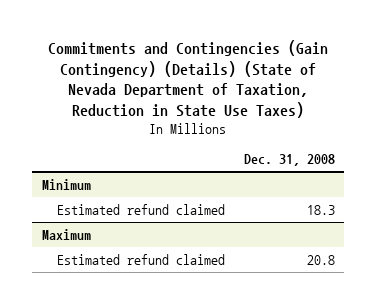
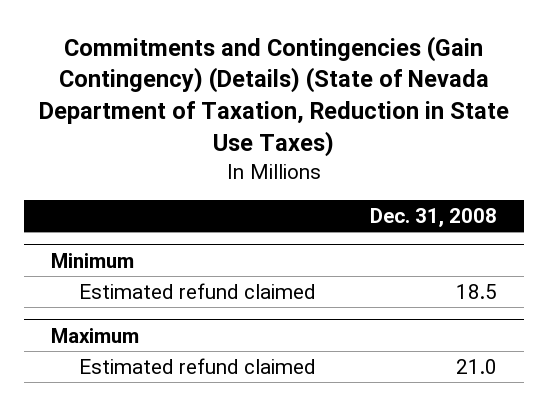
[306,204,335,215] 18.3 -> [455,284,497,300] 18.5
[306,254,335,265] 20.8 -> [455,359,497,375] 21.0

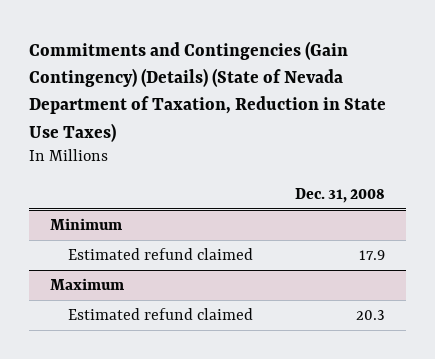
[455,284,497,300] 18.5 -> [359,249,386,260] 17.9
[455,359,497,375] 21.0 -> [356,309,386,320] 20.3

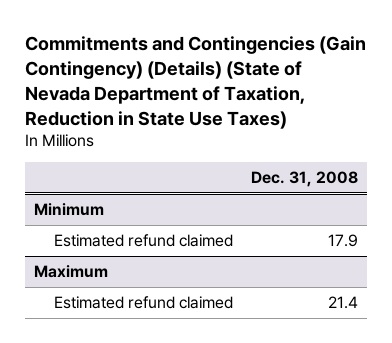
[356,309,386,320] 20.3 -> [327,296,358,310] 21.4

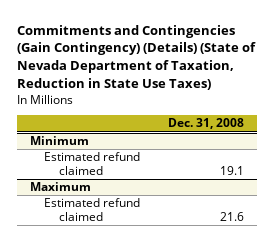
[327,234,358,248] 17.9 -> [219,165,244,175] 19.1
[327,296,358,310] 21.4 -> [219,211,244,221] 21.6

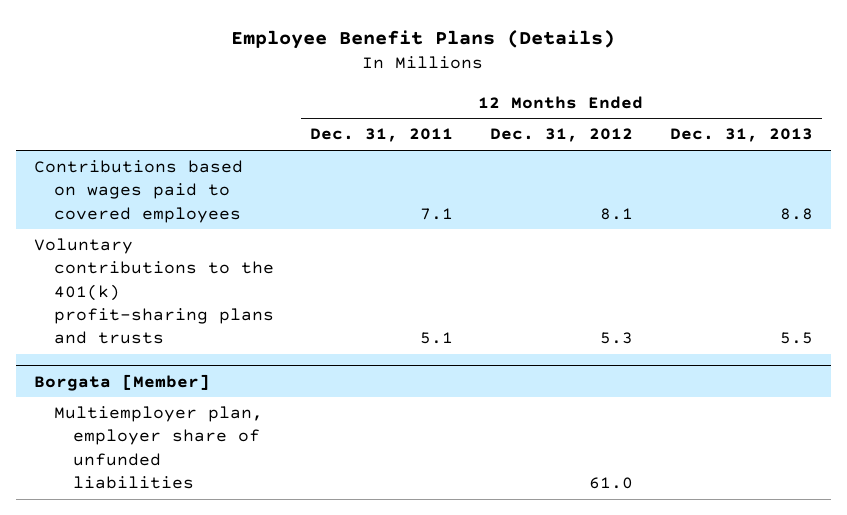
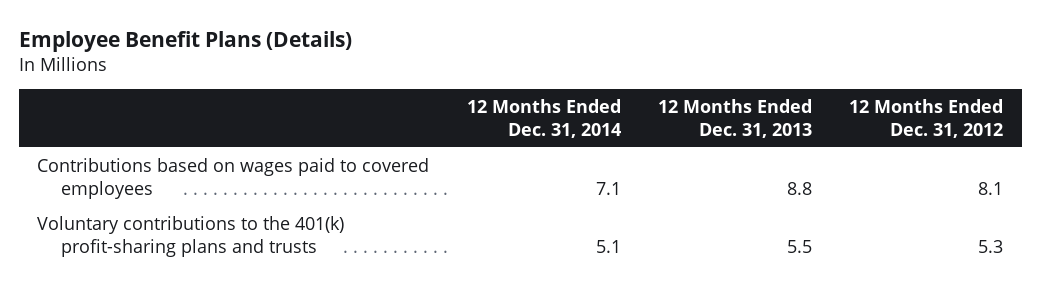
[310,128,454,143] Dec. 31, 2011 -> none
none -> [466,98,621,138] 12 Months Ended Dec. 31, 2014
[34,373,211,391] Borgata [Member] -> none
[53,406,263,489] Multiemployer plan, employer share of unfunded liabilities -> none

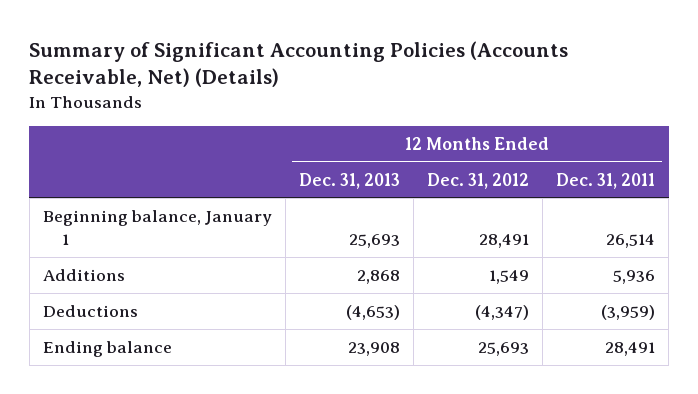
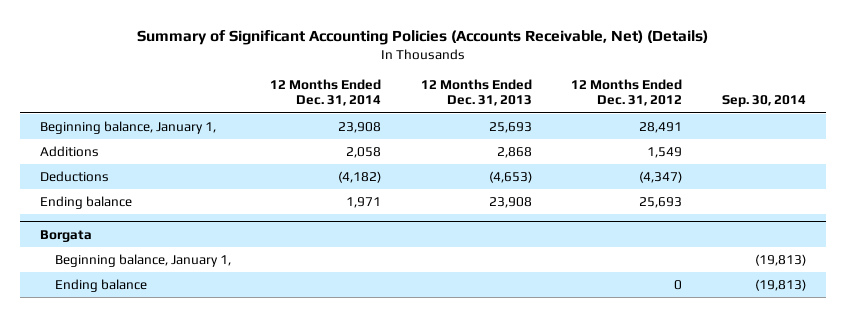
[556,172,656,189] Dec. 31, 2011 -> none
none -> [270,79,382,107] 12 Months Ended Dec. 31, 2014
none -> [722,95,807,108] Sep. 30, 2014
[42,210,272,245] Beginning balance, January 1 -> [39,121,216,135] Beginning balance, January 1,
none -> [39,229,92,242] Borgata
none -> [54,254,231,268] Beginning balance, January 1,
none -> [54,279,147,293] Ending balance

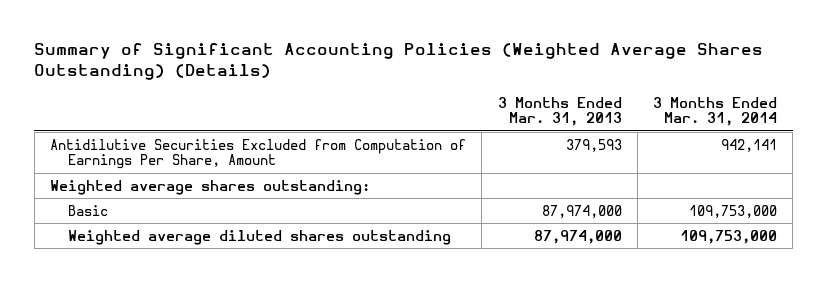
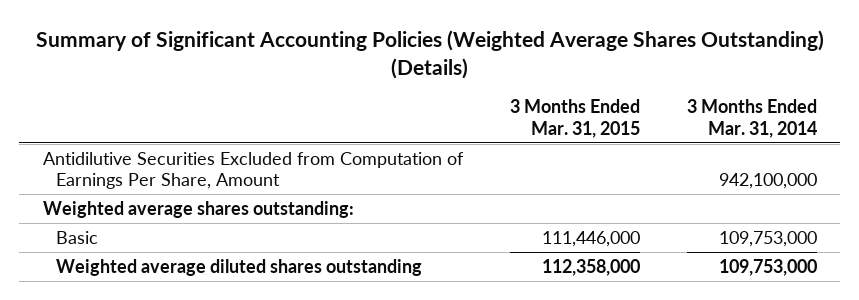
[497,96,622,127] 3 Months Ended Mar. 31, 2013 -> none
none -> [509,99,640,139] 3 Months Ended Mar. 31, 2015
[720,138,777,152] 942,141 -> [718,173,817,190] 942,100,000

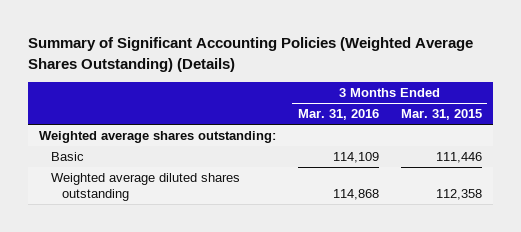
[686,99,817,139] 3 Months Ended Mar. 31, 2014 -> none
none -> [297,109,379,121] Mar. 31, 2016
[42,151,464,190] Antidilutive Securities Excluded from Computation of Earnings Per Share, Amount -> none
[541,230,640,247] 111,446,000 -> [435,152,482,164] 111,446
[541,258,640,276] 112,358,000 -> [435,188,482,200] 112,358

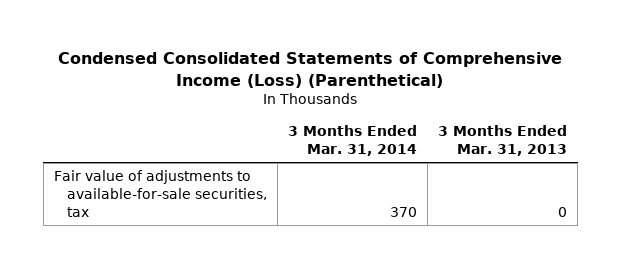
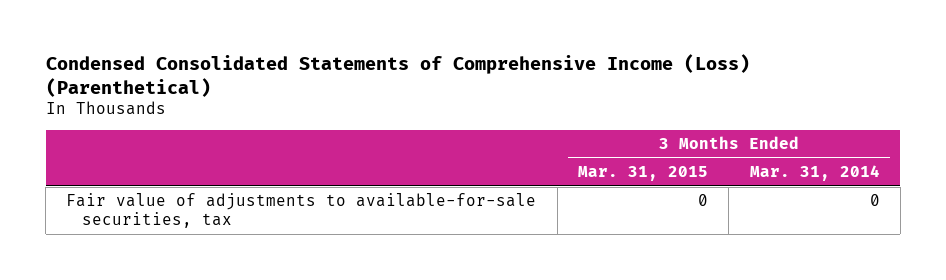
[438,125,568,156] 3 Months Ended Mar. 31, 2013 -> none
none -> [577,166,708,182] Mar. 31, 2015
[390,206,418,217] 370 -> [869,194,880,207] 0

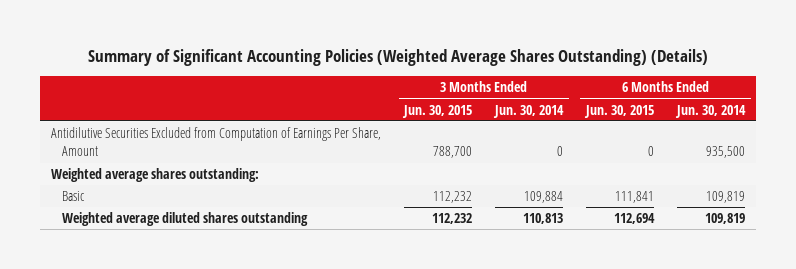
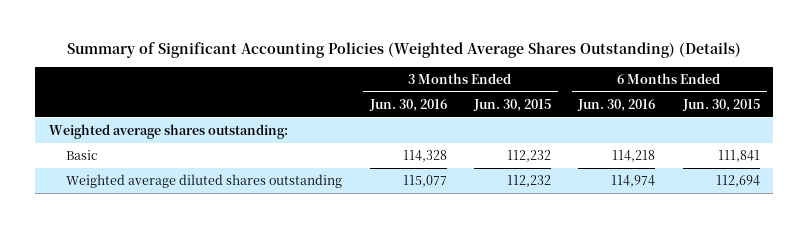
[493,104,565,118] Jun. 30, 2014 -> none
[674,104,746,118] Jun. 30, 2014 -> none
none -> [368,98,447,112] Jun. 30, 2016
none -> [577,98,656,112] Jun. 30, 2016
[51,127,382,157] Antidilutive Securities Excluded from Computation of Earnings Per Share, Amount -> none

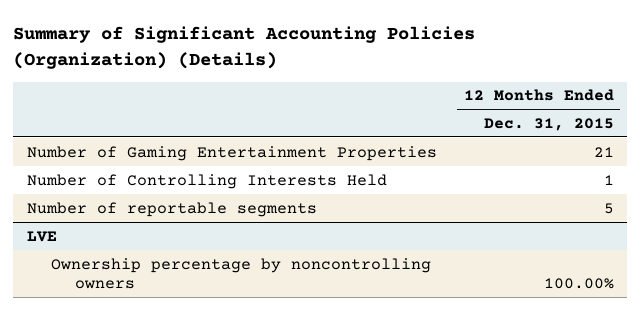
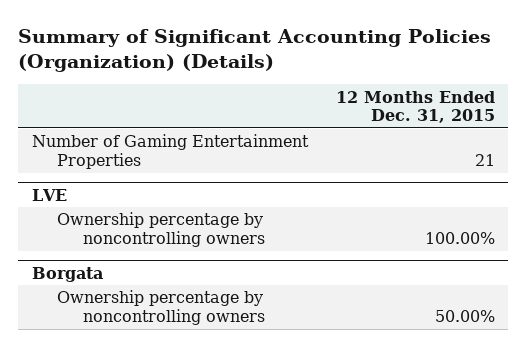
[26,173,387,189] Number of Controlling Interests Held -> none
[26,201,317,217] Number of reportable segments -> none
none -> [31,266,103,282] Borgata
none -> [57,290,265,326] Ownership percentage by noncontrolling owners

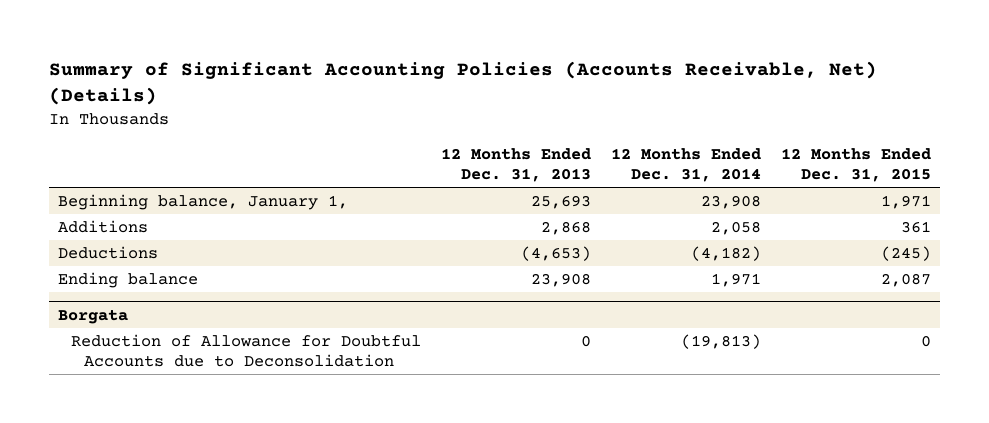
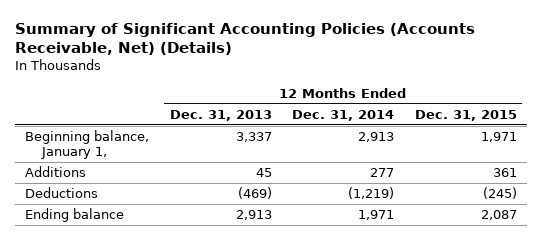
[58,308,129,324] Borgata -> none
[71,333,422,367] Reduction of Allowance for Doubtful Accounts due to Deconsolidation -> none
[531,194,592,209] 25,693 -> [235,132,272,143] 3,337
[700,194,761,209] 23,908 -> [358,132,395,143] 2,913
[541,220,592,235] 2,868 -> [255,168,272,178] 45
[710,220,761,235] 2,058 -> [370,168,395,178] 277
[521,245,592,261] (4,653) -> [237,187,272,200] (469)
[690,245,761,261] (4,182) -> [348,187,395,200] (1,219)
[531,272,592,287] 23,908 -> [235,210,272,221] 2,913

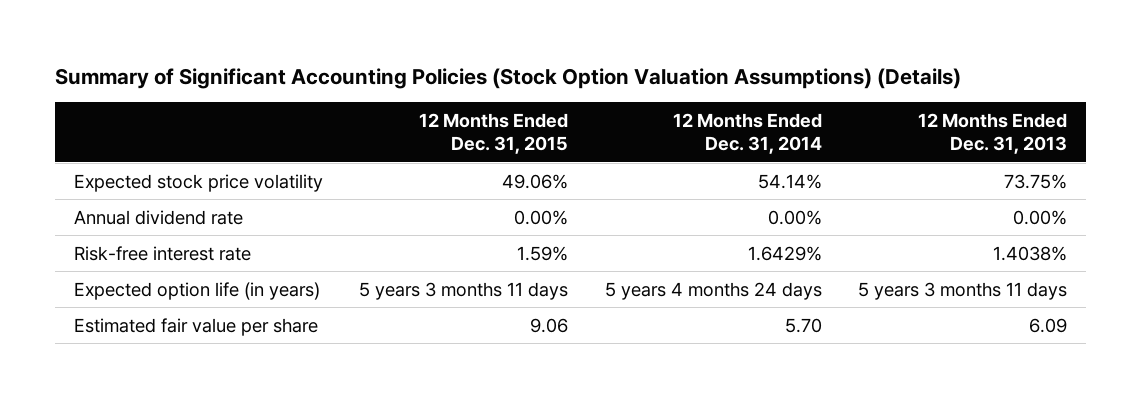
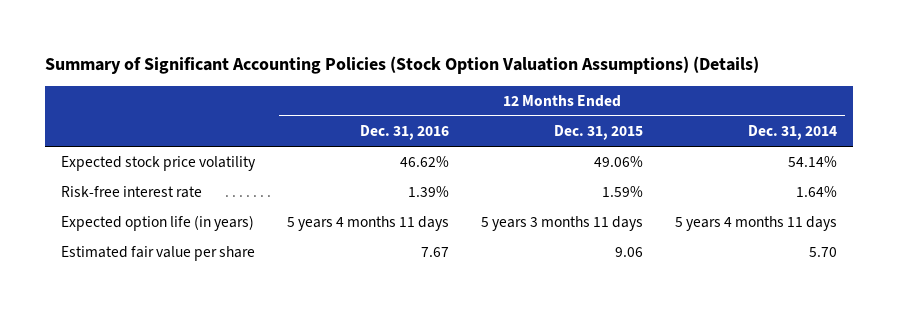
[918,112,1068,155] 12 Months Ended Dec. 31, 2013 -> none
none -> [360,125,450,141] Dec. 31, 2016
[73,209,243,225] Annual dividend rate -> none
[747,245,822,261] 1.6429% -> [796,186,838,198] 1.64%
[604,281,822,300] 5 years 4 months 24 days -> [675,216,838,232] 5 years 4 months 11 days

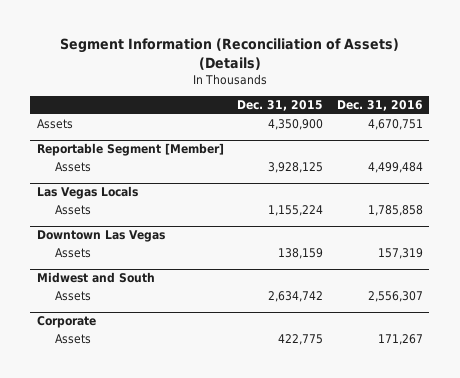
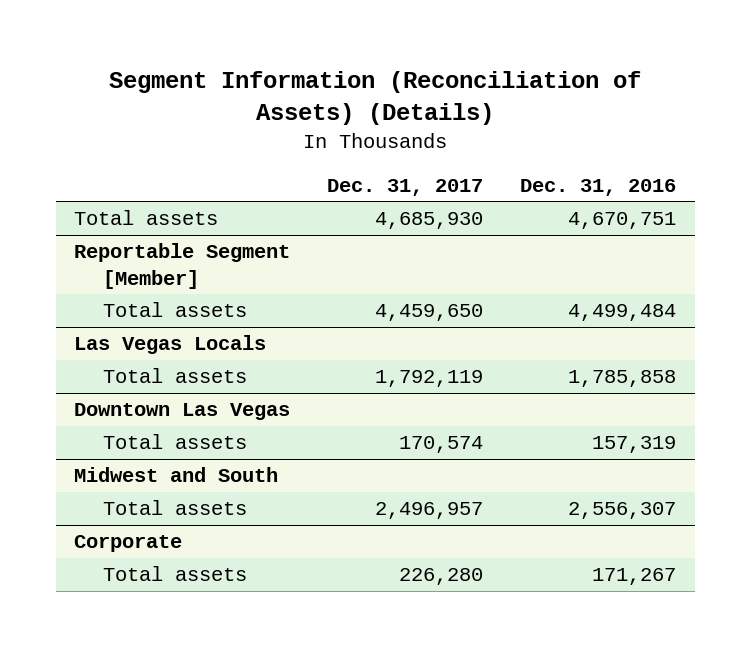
[237,100,324,112] Dec. 31, 2015 -> none
none -> [327,178,484,196] Dec. 31, 2017
[36,119,73,130] Assets -> [74,210,219,226] Total assets
[55,162,92,173] Assets -> [102,302,247,318] Total assets
[55,205,92,216] Assets -> [102,368,247,384] Total assets
[55,248,92,259] Assets -> [102,434,247,450] Total assets
[55,291,92,302] Assets -> [102,500,247,516] Total assets
[55,334,92,345] Assets -> [102,566,247,582] Total assets

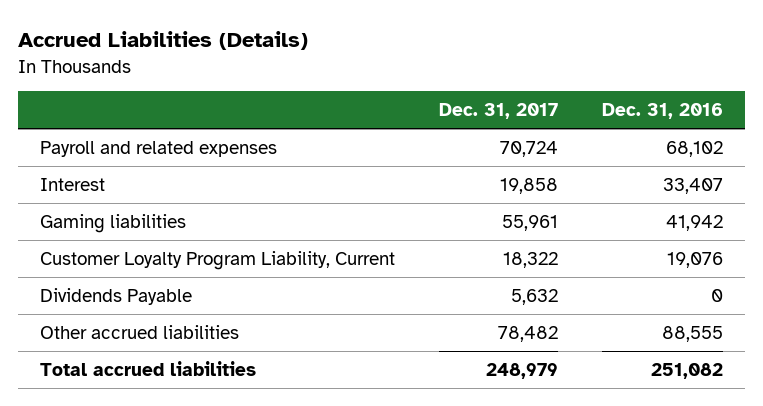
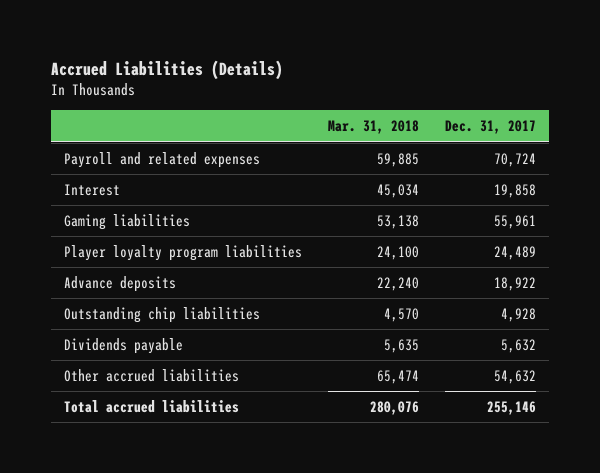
[601,103,723,120] Dec. 31, 2016 -> none
none -> [328,120,420,135] Mar. 31, 2018
[40,250,396,270] Customer Loyalty Program Liability, Current -> [64,244,303,261] Player loyalty program liabilities
[503,251,559,268] 18,322 -> [494,245,537,260] 24,489
none -> [64,275,177,292] Advance deposits
none -> [64,306,261,323] Outstanding chip liabilities
[40,287,193,305] Dividends Payable -> [64,337,184,354] Dividends payable
[498,325,559,342] 78,482 -> [494,369,537,384] 54,632
[486,362,559,379] 248,979 -> [487,400,537,415] 255,146

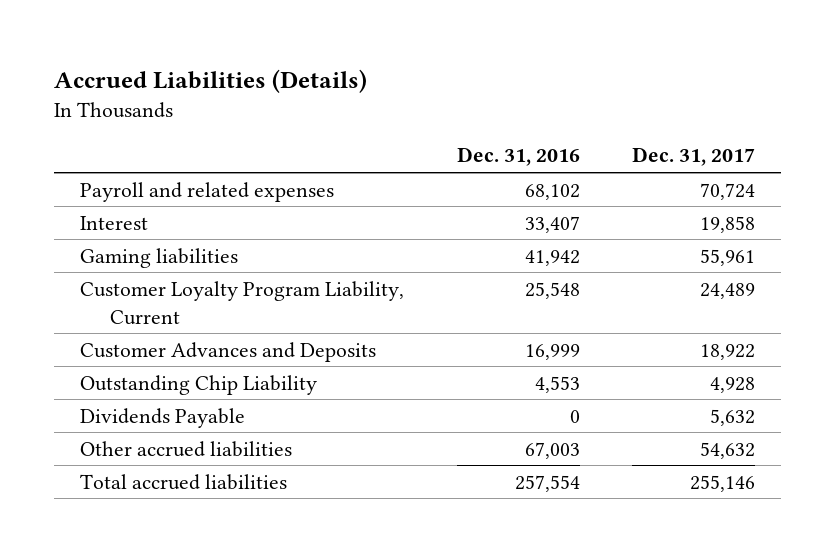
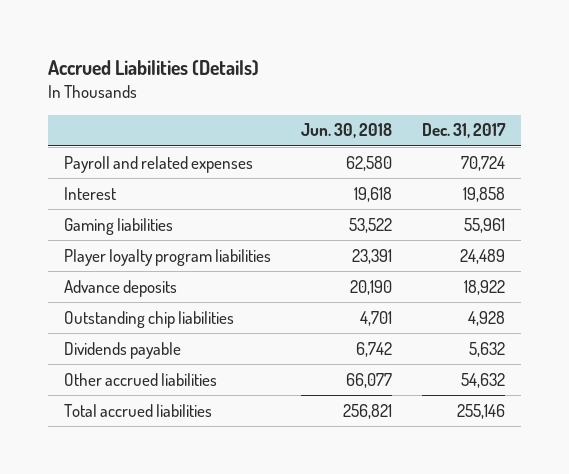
[456,147,580,167] Dec. 31, 2016 -> none
none -> [301,123,393,139] Jun. 30, 2018
[80,280,405,325] Customer Loyalty Program Liability, Current -> [63,248,271,266] Player loyalty program liabilities
[80,341,377,362] Customer Advances and Deposits -> [63,279,177,297] Advance deposits
[80,374,318,395] Outstanding Chip Liability -> [63,310,234,328] Outstanding chip liabilities
[80,407,246,428] Dividends Payable -> [63,341,181,359] Dividends payable

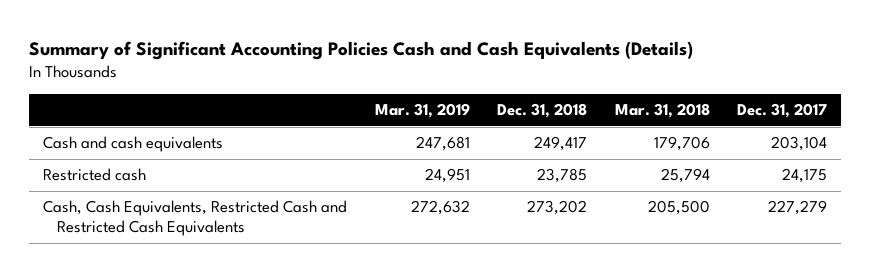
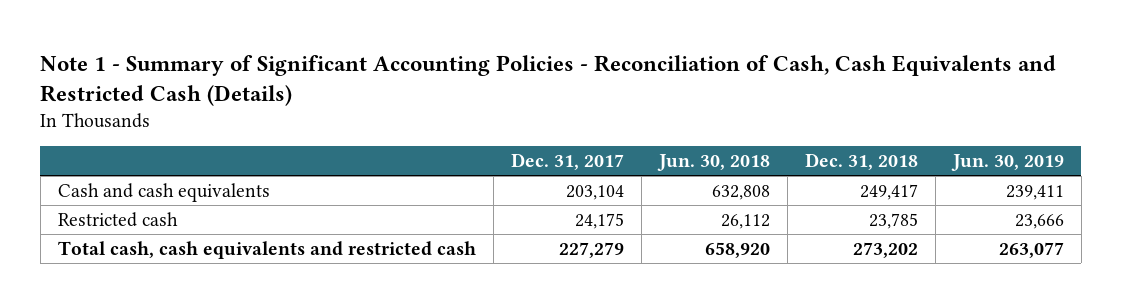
[29,41,694,61] Summary of Significant Accounting Policies Cash and Cash Equivalents (Details) -> [40,54,1057,106] Note 1 - Summary of Significant Accounting Policies - Reconciliation of Cash, Cash Equivalents and Restricted Cash (Details)
[374,103,470,119] Mar. 31, 2019 -> none
[614,103,710,119] Mar. 31, 2018 -> none
none -> [656,154,770,172] Jun. 30, 2018
none -> [950,154,1064,172] Jun. 30, 2019
[43,200,348,237] Cash, Cash Equivalents, Restricted Cash and Restricted Cash Equivalents -> [57,240,476,259] Total cash, cash equivalents and restricted cash

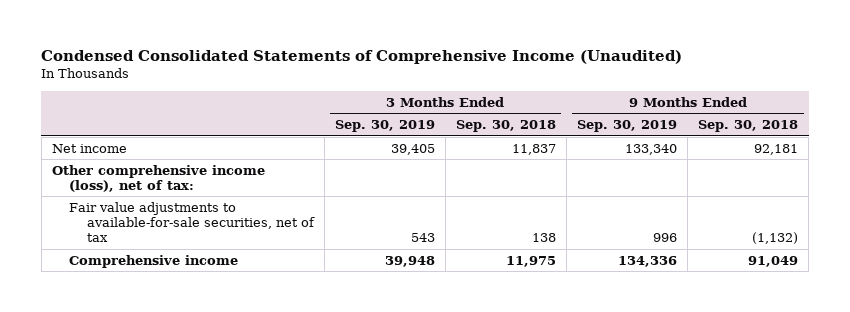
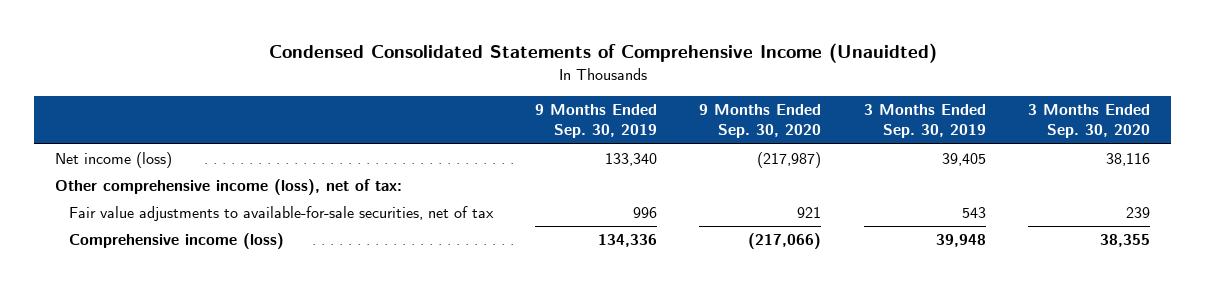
[41,50,683,65] Condensed Consolidated Statements of Comprehensive Income (Unaudited) -> [268,43,937,64] Condensed Consolidated Statements of Comprehensive Income (Unauidted)
[455,120,556,133] Sep. 30, 2018 -> none
[698,120,799,133] Sep. 30, 2018 -> none
none -> [699,104,822,139] 9 Months Ended Sep. 30, 2020
none -> [1028,104,1151,139] 3 Months Ended Sep. 30, 2020
[51,143,127,153] Net income -> [54,152,172,169] Net income (loss)
[69,254,239,268] Comprehensive income -> [68,233,284,250] Comprehensive income (loss)

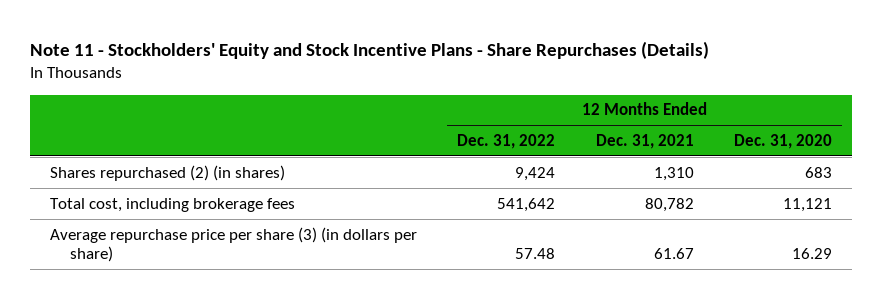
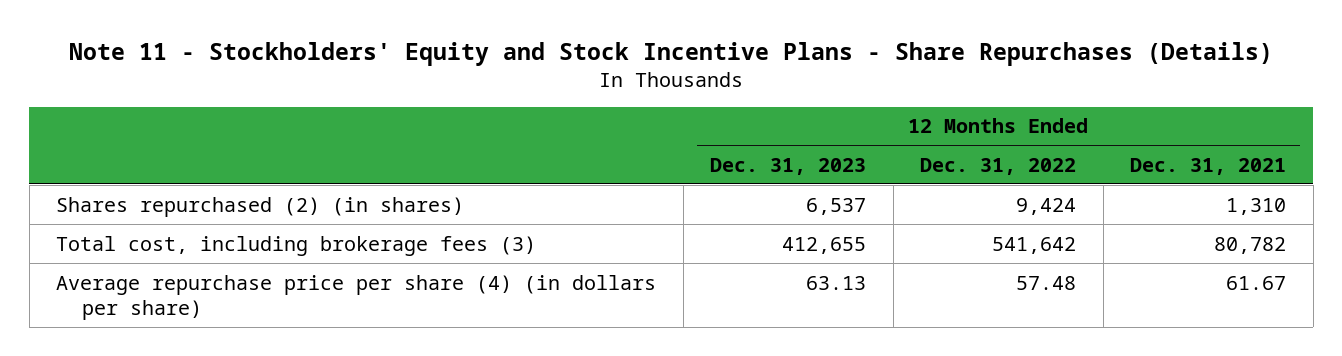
[733,133,832,149] Dec. 31, 2020 -> none
none -> [710,157,867,175] Dec. 31, 2023
[50,197,296,212] Total cost, including brokerage fees -> [56,235,537,256] Total cost, including brokerage fees (3)
[50,226,418,263] Average repurchase price per share (3) (in dollars per share) -> [56,274,657,321] Average repurchase price per share (4) (in dollars per share)

